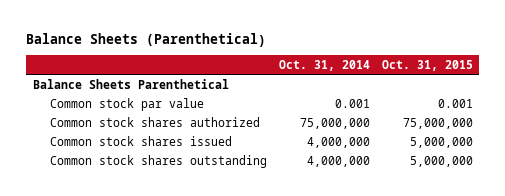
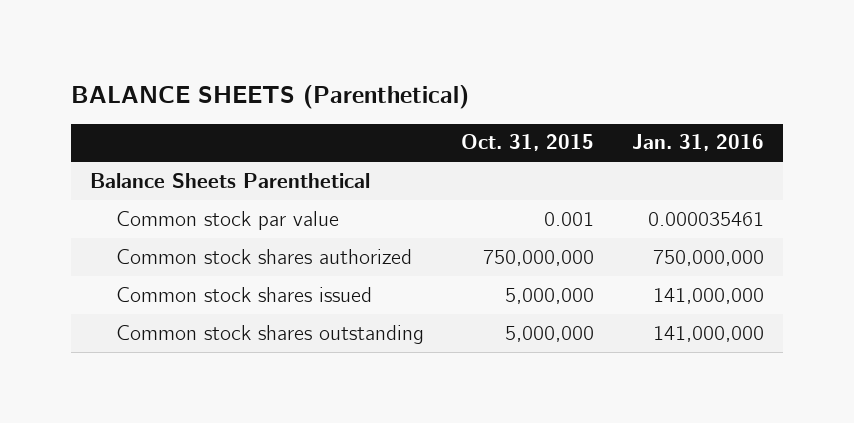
[26,32,267,47] Balance Sheets (Parenthetical) -> [70,84,469,109] BALANCE SHEETS (Parenthetical)
[278,59,370,71] Oct. 31, 2014 -> none
none -> [632,134,765,152] Jan. 31, 2016
[402,117,473,129] 75,000,000 -> [483,249,595,266] 750,000,000

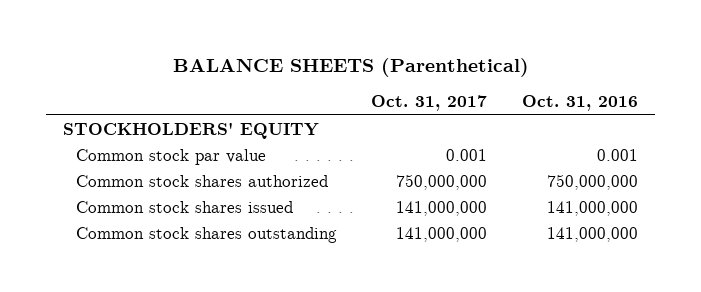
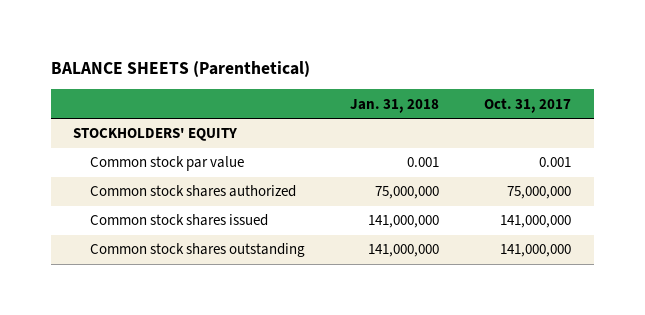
[521,95,638,112] Oct. 31, 2016 -> none
none -> [350,98,440,113] Jan. 31, 2018
[396,173,488,190] 750,000,000 -> [507,186,572,200] 75,000,000

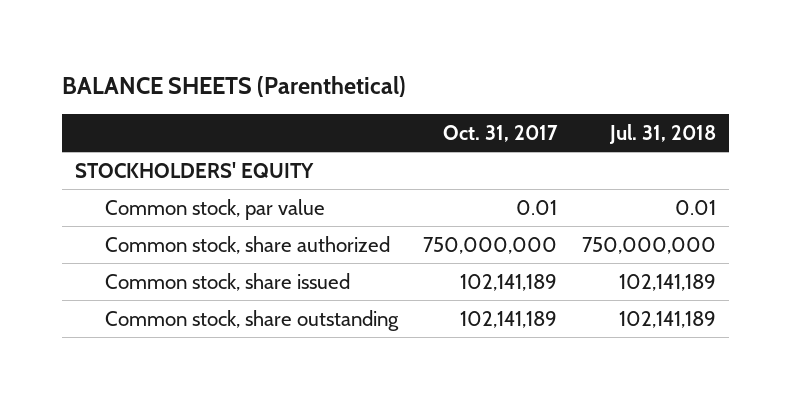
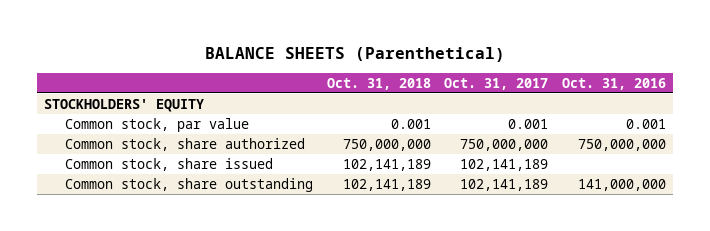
[609,123,717,144] Jul. 31, 2018 -> none
none -> [326,77,431,90] Oct. 31, 2018
none -> [562,77,667,90] Oct. 31, 2016
[516,199,558,215] 0.01 -> [508,119,549,130] 0.001

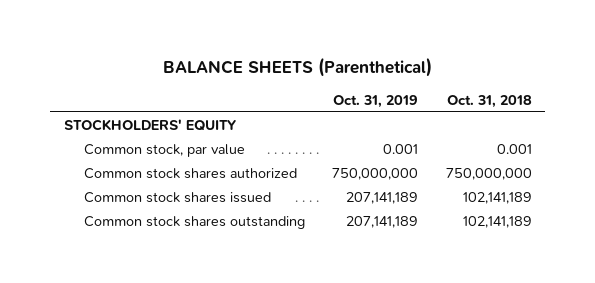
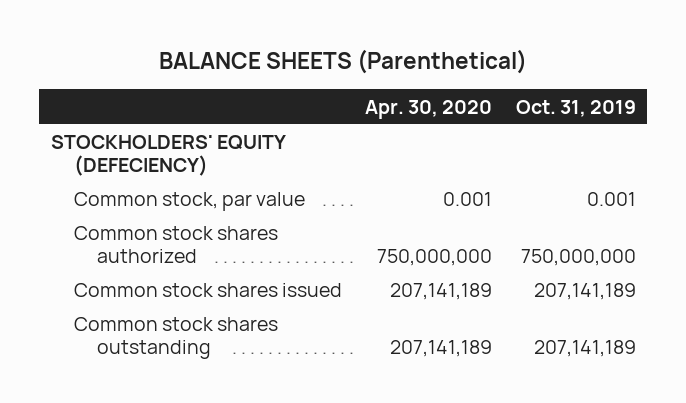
[446,94,532,108] Oct. 31, 2018 -> none
none -> [365,99,493,119] Apr. 30, 2020
[63,119,237,132] STOCKHOLDERS' EQUITY -> [50,135,286,177] STOCKHOLDERS' EQUITY (DEFECIENCY)

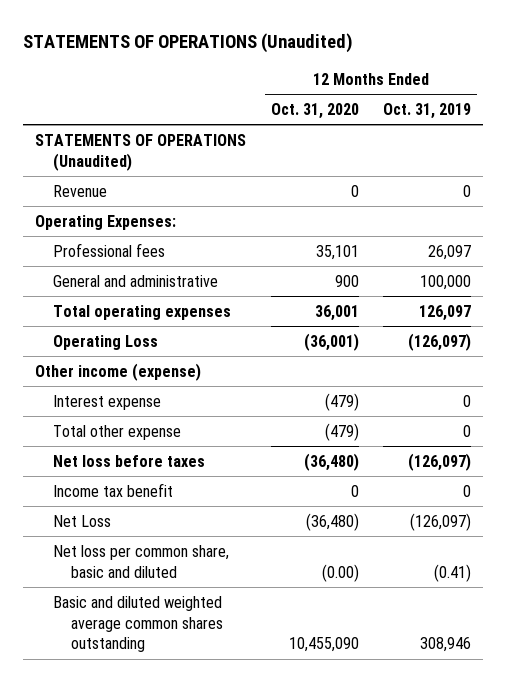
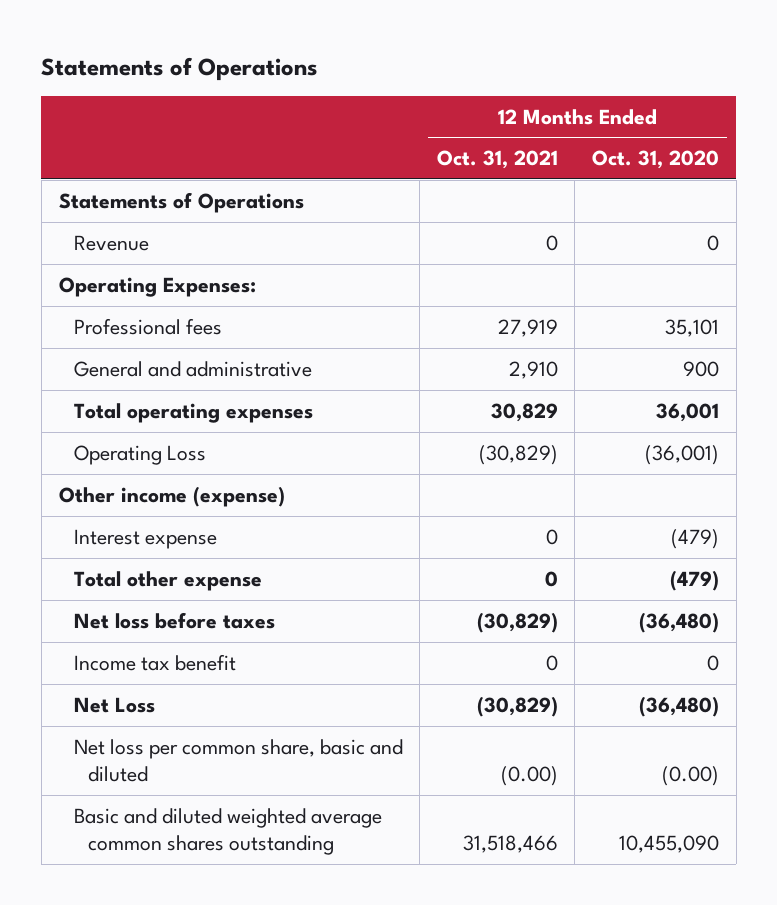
[23,33,354,54] STATEMENTS OF OPERATIONS (Unaudited) -> [41,56,319,81] Statements of Operations
[383,102,472,119] Oct. 31, 2019 -> none
none -> [436,150,558,170] Oct. 31, 2021
[35,133,247,171] STATEMENTS OF OPERATIONS (Unaudited) -> [58,191,304,213] Statements of Operations

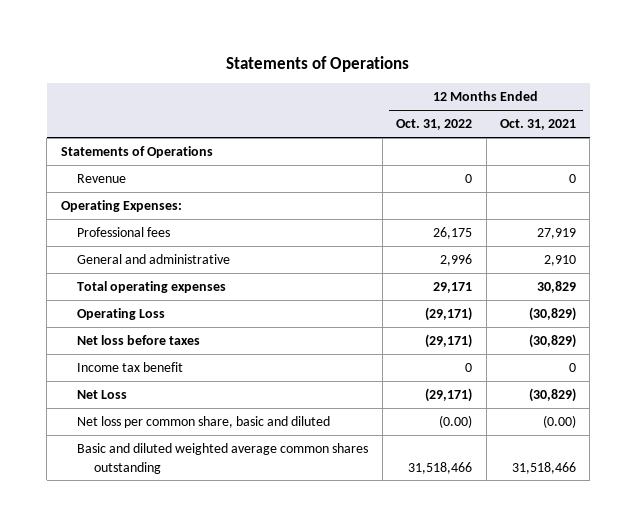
[591,150,719,170] Oct. 31, 2020 -> none
none -> [396,119,473,131] Oct. 31, 2022
[58,485,285,507] Other income (expense) -> none
[73,528,217,549] Interest expense -> none
[73,570,262,591] Total other expense -> none

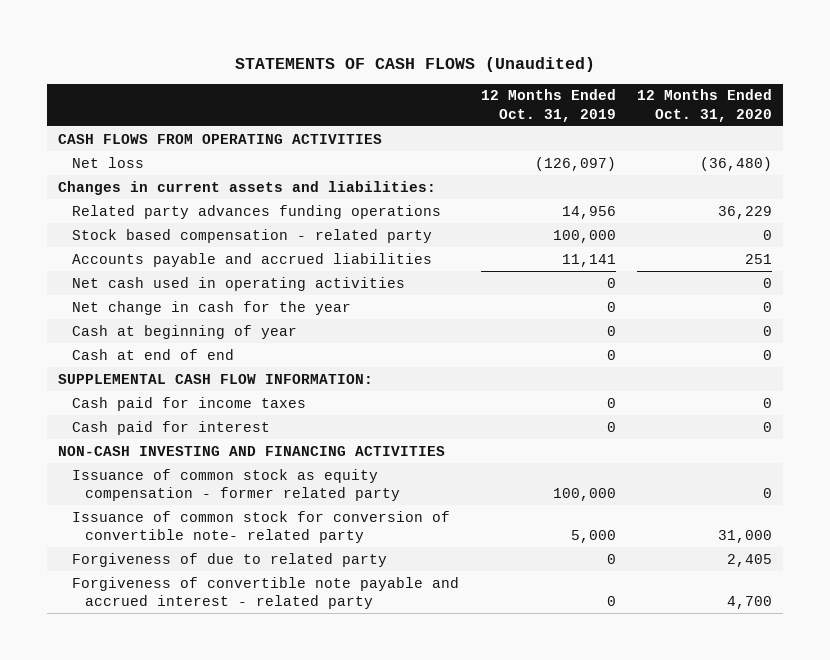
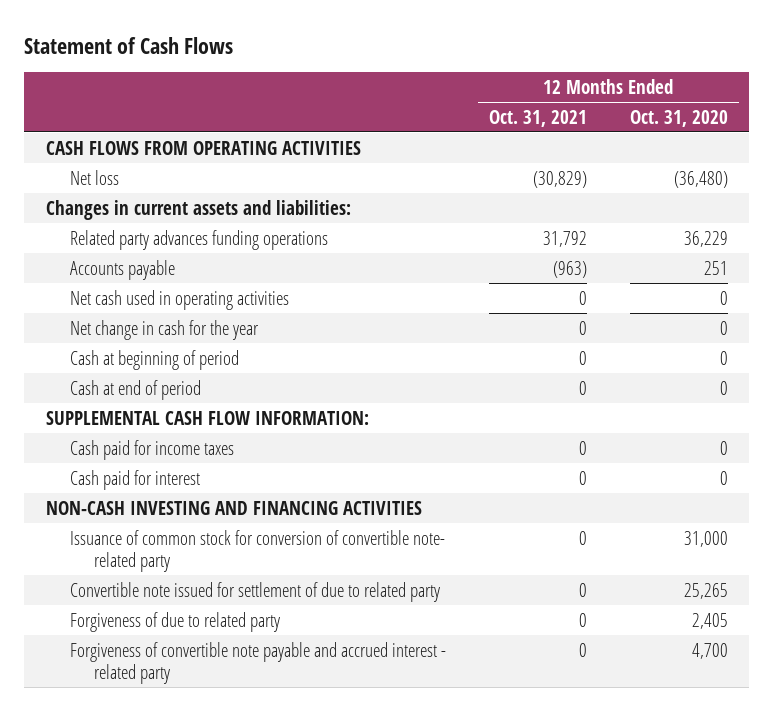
[235,57,596,73] STATEMENTS OF CASH FLOWS (Unaudited) -> [24,36,234,54] Statement of Cash Flows
[480,89,616,122] 12 Months Ended Oct. 31, 2019 -> none
none -> [488,109,587,127] Oct. 31, 2021
[71,228,432,243] Stock based compensation - related party -> none
[71,252,432,267] Accounts payable and accrued liabilities -> [69,259,175,280] Accounts payable
[71,324,297,339] Cash at beginning of year -> [69,349,239,370] Cash at beginning of period
[71,348,234,360] Cash at end of end -> [69,379,201,400] Cash at end of period
[71,468,401,502] Issuance of common stock as equity compensation - former related party -> none
none -> [69,581,440,602] Convertible note issued for settlement of due to related party

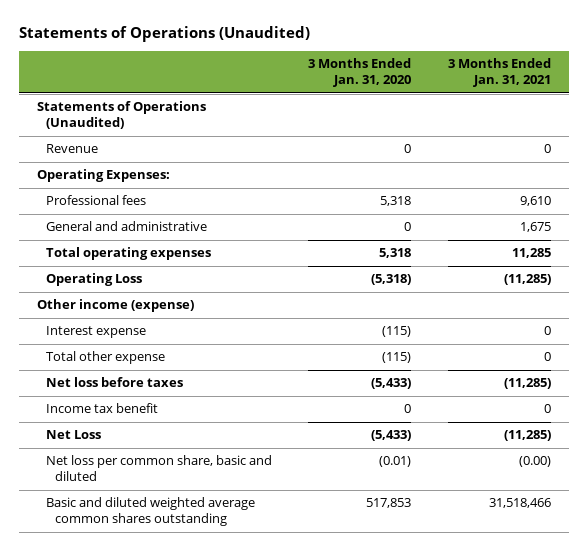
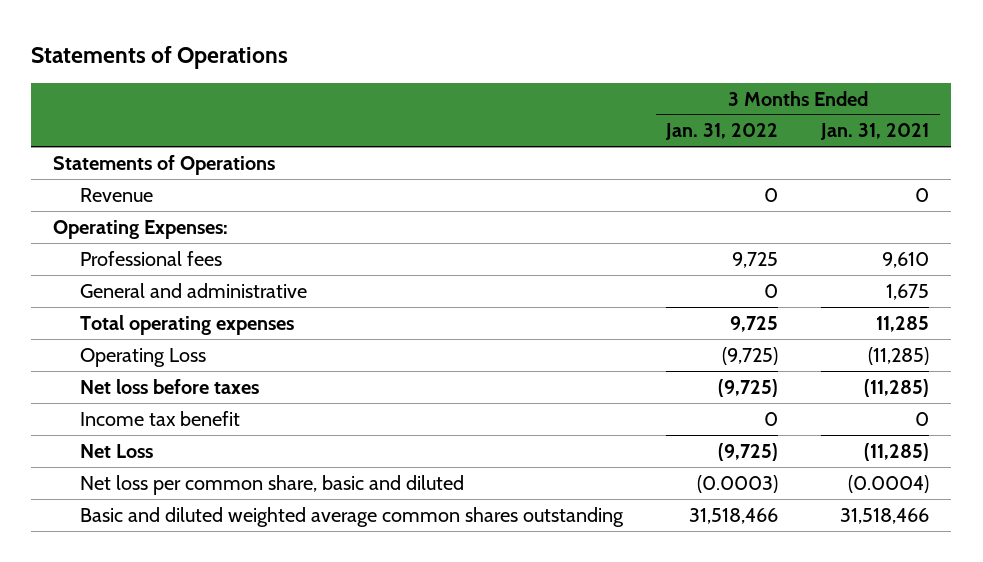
[18,26,310,43] Statements of Operations (Unaudited) -> [31,45,289,69] Statements of Operations
[308,58,412,88] 3 Months Ended Jan. 31, 2020 -> none
none -> [665,123,779,141] Jan. 31, 2022
[36,101,206,130] Statements of Operations (Unaudited) -> [53,154,276,175] Statements of Operations
[36,299,194,313] Other income (expense) -> none
[45,326,146,339] Interest expense -> none
[45,351,165,365] Total other expense -> none
[518,456,551,468] (0.00) -> [848,474,930,493] (0.0004)

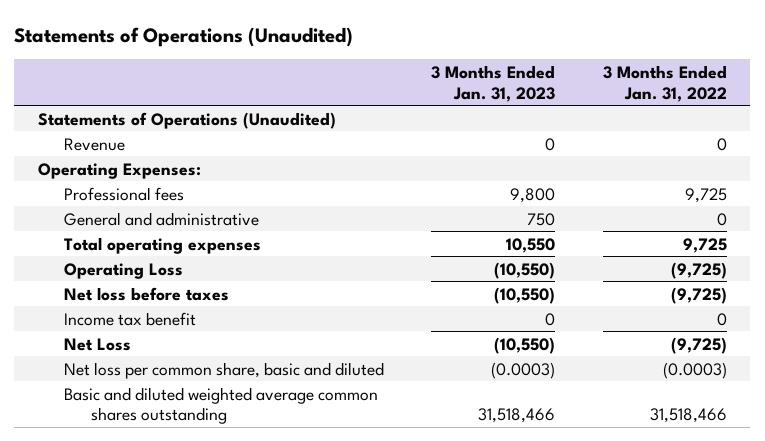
[31,45,289,69] Statements of Operations -> [14,26,354,47] Statements of Operations (Unaudited)
[820,123,930,141] Jan. 31, 2021 -> none
none -> [431,64,556,102] 3 Months Ended Jan. 31, 2023
[53,154,276,175] Statements of Operations -> [37,111,336,129] Statements of Operations (Unaudited)

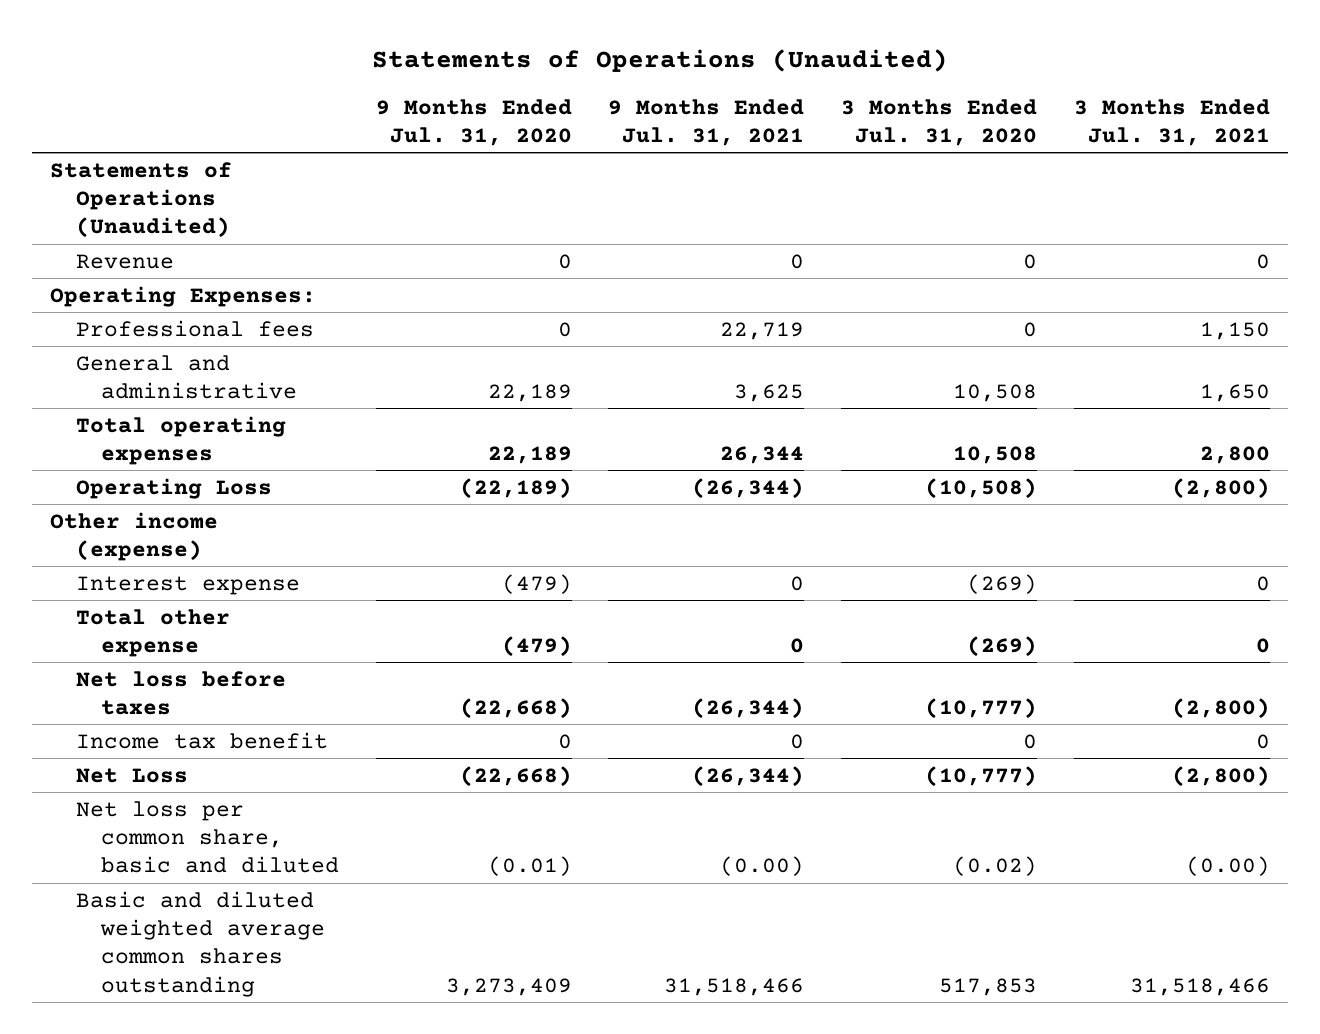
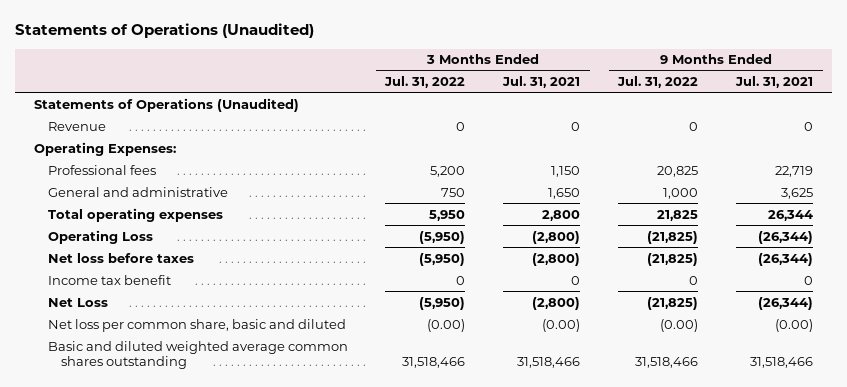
[375,98,572,147] 9 Months Ended Jul. 31, 2020 -> none
[841,98,1038,147] 3 Months Ended Jul. 31, 2020 -> none
none -> [384,76,466,89] Jul. 31, 2022
none -> [617,76,699,89] Jul. 31, 2022
[50,511,219,561] Other income (expense) -> none
[75,575,300,595] Interest expense -> none
[75,608,230,657] Total other expense -> none

